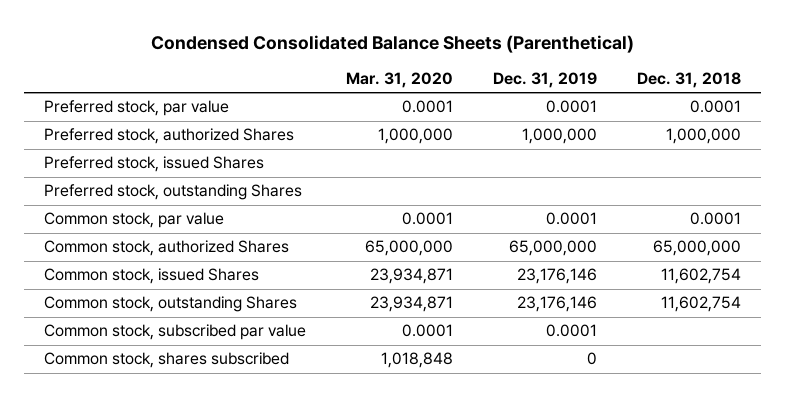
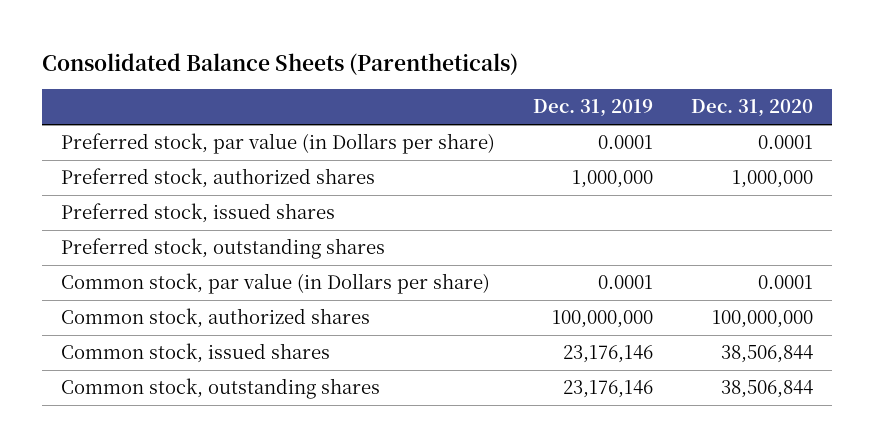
[150,34,634,53] Condensed Consolidated Balance Sheets (Parenthetical) -> [42,52,519,75] Consolidated Balance Sheets (Parentheticals)
[346,72,454,89] Mar. 31, 2020 -> none
[636,72,741,89] Dec. 31, 2018 -> none
none -> [691,99,814,118] Dec. 31, 2020
[44,324,307,341] Common stock, subscribed par value -> none
[44,352,290,369] Common stock, shares subscribed -> none
[44,100,230,117] Preferred stock, par value -> [61,133,496,155] Preferred stock, par value (in Dollars per share)
[44,128,295,145] Preferred stock, authorized Shares -> [61,168,376,189] Preferred stock, authorized shares
[44,156,265,173] Preferred stock, issued Shares -> [61,203,336,224] Preferred stock, issued shares
[44,184,303,201] Preferred stock, outstanding Shares -> [61,238,386,260] Preferred stock, outstanding shares
[44,212,225,229] Common stock, par value -> [61,273,491,295] Common stock, par value (in Dollars per share)
[44,240,290,257] Common stock, authorized Shares -> [61,308,371,329] Common stock, authorized shares
[508,240,597,257] 65,000,000 -> [552,310,654,329] 100,000,000
[44,268,260,285] Common stock, issued Shares -> [61,343,331,364] Common stock, issued shares
[44,296,298,313] Common stock, outstanding Shares -> [61,378,381,400] Common stock, outstanding shares

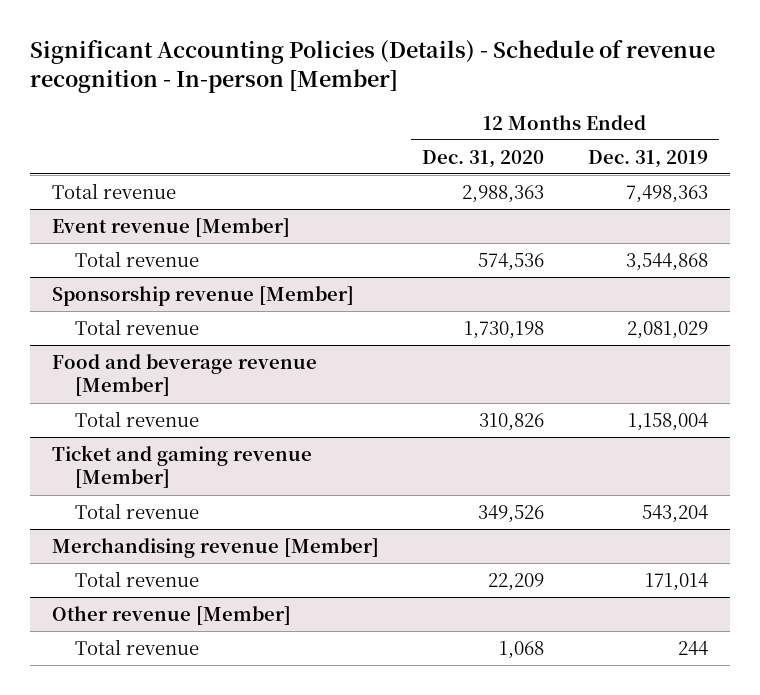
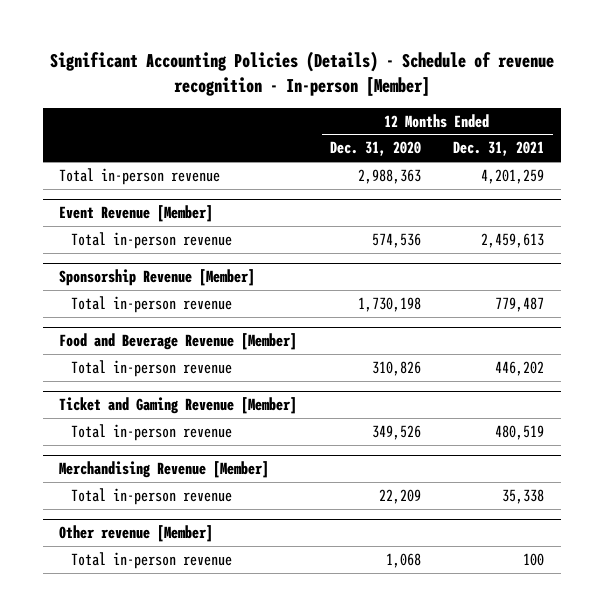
[588,149,709,168] Dec. 31, 2019 -> none
none -> [453,141,545,157] Dec. 31, 2021
[51,182,176,199] Total revenue -> [58,167,220,185] Total in-person revenue
[51,217,290,237] Event revenue [Member] -> [58,205,213,223] Event Revenue [Member]
[75,250,200,267] Total revenue -> [70,231,232,249] Total in-person revenue
[51,285,354,306] Sponsorship revenue [Member] -> [58,269,255,287] Sponsorship Revenue [Member]
[75,318,200,335] Total revenue -> [70,295,232,313] Total in-person revenue
[51,353,317,397] Food and beverage revenue [Member] -> [58,333,297,351] Food and Beverage Revenue [Member]
[75,410,200,427] Total revenue -> [70,359,232,377] Total in-person revenue
[51,444,312,489] Ticket and gaming revenue [Member] -> [58,397,297,415] Ticket and Gaming Revenue [Member]
[75,502,200,519] Total revenue -> [70,423,232,441] Total in-person revenue
[51,537,379,558] Merchandising revenue [Member] -> [58,461,269,479] Merchandising Revenue [Member]
[75,570,200,587] Total revenue -> [70,487,232,505] Total in-person revenue
[75,638,200,655] Total revenue -> [70,551,232,569] Total in-person revenue

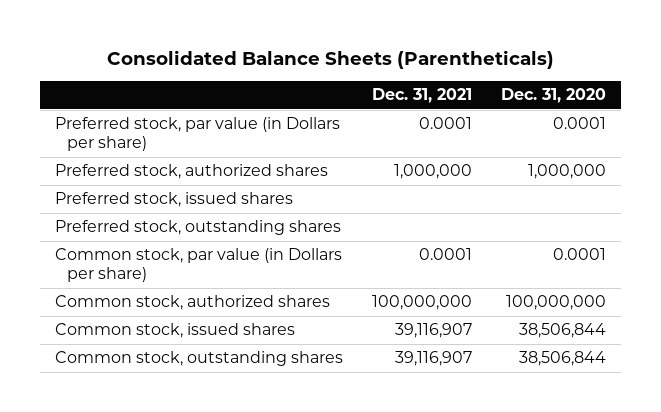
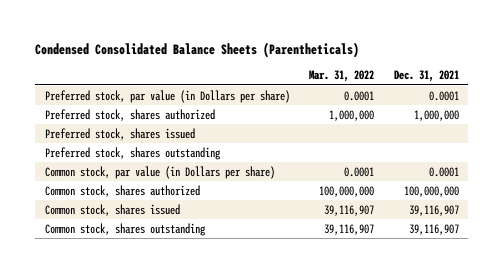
[106,50,554,70] Consolidated Balance Sheets (Parentheticals) -> [35,41,360,58] Condensed Consolidated Balance Sheets (Parentheticals)
[501,88,607,104] Dec. 31, 2020 -> none
none -> [309,70,375,83] Mar. 31, 2022
[55,164,329,180] Preferred stock, authorized shares -> [44,108,215,121] Preferred stock, shares authorized
[55,192,294,208] Preferred stock, issued shares -> [44,127,195,140] Preferred stock, shares issued
[55,220,342,236] Preferred stock, outstanding shares -> [44,146,221,160] Preferred stock, shares outstanding
[55,295,331,311] Common stock, authorized shares -> [44,184,200,197] Common stock, shares authorized
[55,323,296,339] Common stock, issued shares -> [44,203,180,216] Common stock, shares issued
[55,351,344,367] Common stock, outstanding shares -> [44,222,206,236] Common stock, shares outstanding

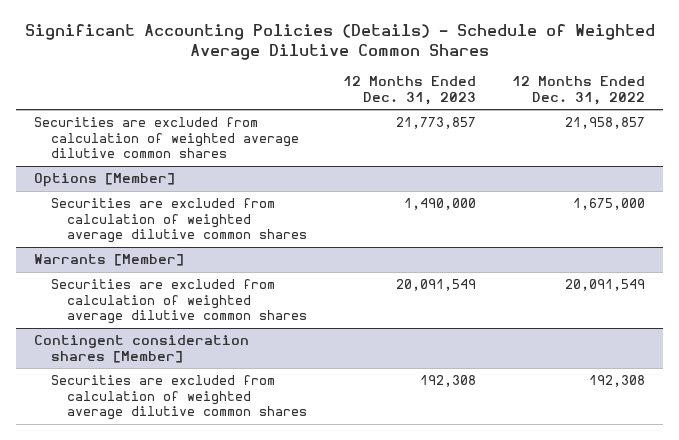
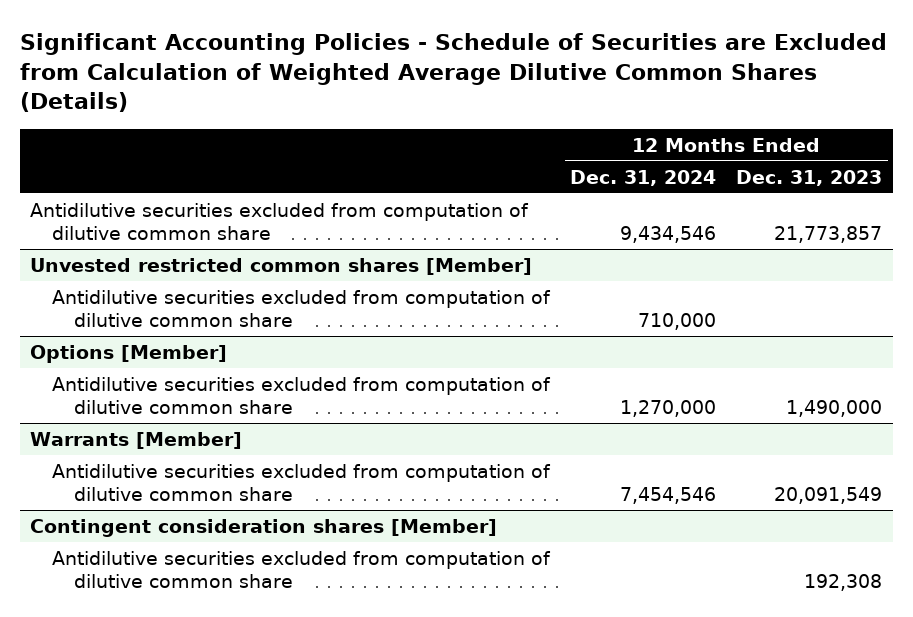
[24,24,655,61] Significant Accounting Policies (Details) - Schedule of Weighted Average Dilutive Common Shares -> [20,32,888,113] Significant Accounting Policies - Schedule of Securities are Excluded from Calculation of Weighted Average Dilutive Common Shares (Details)
[511,76,645,105] 12 Months Ended Dec. 31, 2022 -> none
none -> [570,169,717,186] Dec. 31, 2024
[34,117,299,159] Securities are excluded from calculation of weighted average dilutive common shares -> [30,203,530,241] Antidilutive securities excluded from computation of dilutive common share
none -> [30,258,533,276] Unvested restricted common shares [Member]
none -> [51,290,551,328] Antidilutive securities excluded from computation of dilutive common share
[50,198,307,244] Securities are excluded from calculation of weighted average dilutive common shares -> [51,377,551,415] Antidilutive securities excluded from computation of dilutive common share
[50,279,307,325] Securities are excluded from calculation of weighted average dilutive common shares -> [51,464,551,502] Antidilutive securities excluded from computation of dilutive common share
[50,375,307,421] Securities are excluded from calculation of weighted average dilutive common shares -> [51,551,551,589] Antidilutive securities excluded from computation of dilutive common share

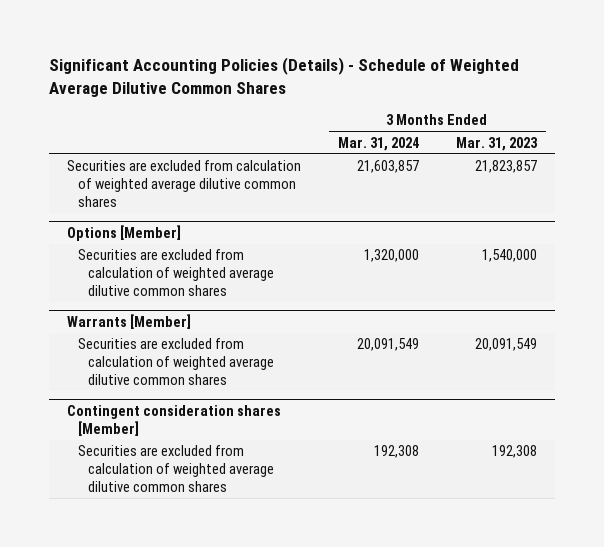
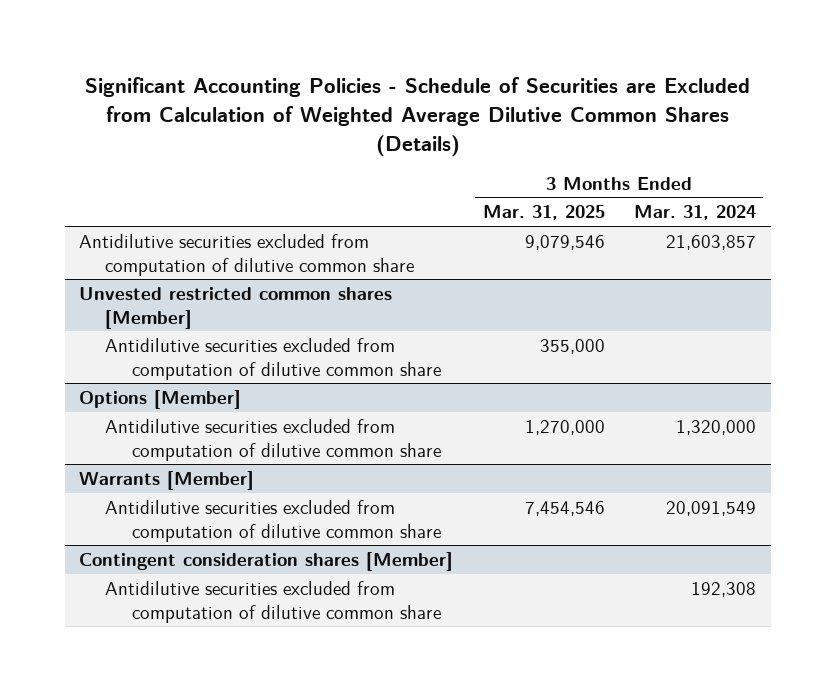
[48,57,519,98] Significant Accounting Policies (Details) - Schedule of Weighted Average Dilutive Common Shares -> [84,77,750,157] Significant Accounting Policies - Schedule of Securities are Excluded from Calculation of Weighted Average Dilutive Common Shares (Details)
[455,136,538,151] Mar. 31, 2023 -> none
none -> [482,205,605,221] Mar. 31, 2025
[67,160,302,208] Securities are excluded from calculation of weighted average dilutive common shares -> [79,233,415,276] Antidilutive securities excluded from computation of dilutive common share
none -> [79,286,393,329] Unvested restricted common shares [Member]
none -> [105,337,441,380] Antidilutive securities excluded from computation of dilutive common share
[77,249,274,297] Securities are excluded from calculation of weighted average dilutive common shares -> [105,418,441,461] Antidilutive securities excluded from computation of dilutive common share
[77,338,274,386] Securities are excluded from calculation of weighted average dilutive common shares -> [105,499,441,542] Antidilutive securities excluded from computation of dilutive common share
[77,445,274,493] Securities are excluded from calculation of weighted average dilutive common shares -> [105,580,441,623] Antidilutive securities excluded from computation of dilutive common share

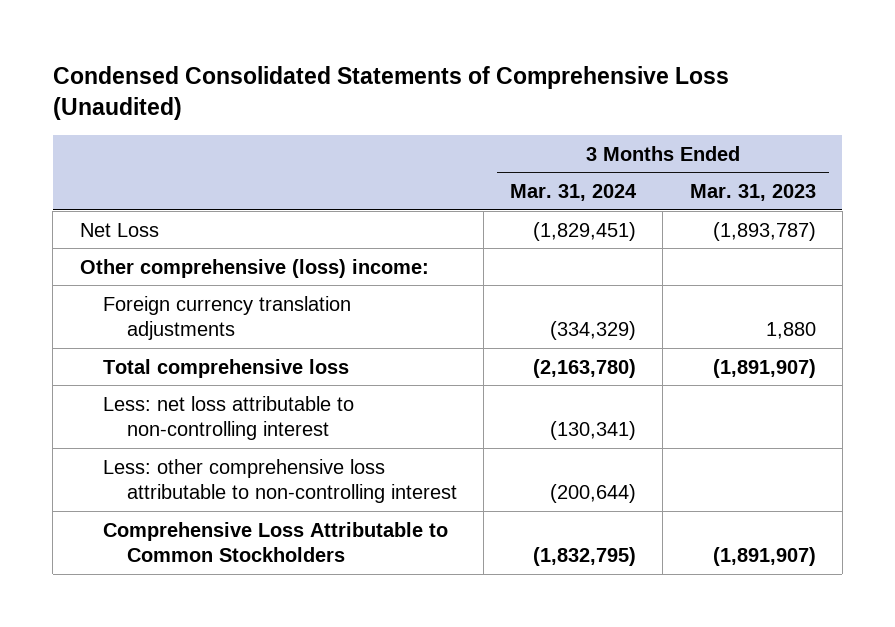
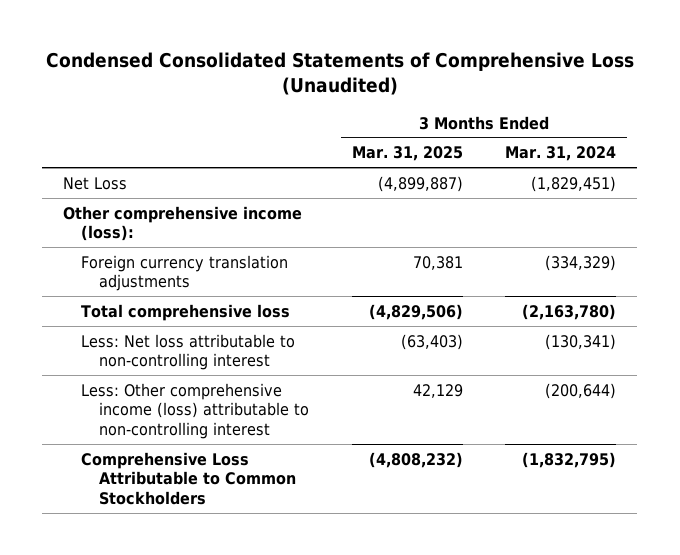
[689,184,816,202] Mar. 31, 2023 -> none
none -> [351,146,463,162] Mar. 31, 2025
[79,258,429,278] Other comprehensive (loss) income: -> [63,205,303,242] Other comprehensive income (loss):
[103,395,355,441] Less: net loss attributable to non-controlling interest -> [81,333,296,371] Less: Net loss attributable to non-controlling interest
[103,458,457,504] Less: other comprehensive loss attributable to non-controlling interest -> [81,382,310,440] Less: Other comprehensive income (loss) attributable to non-controlling interest

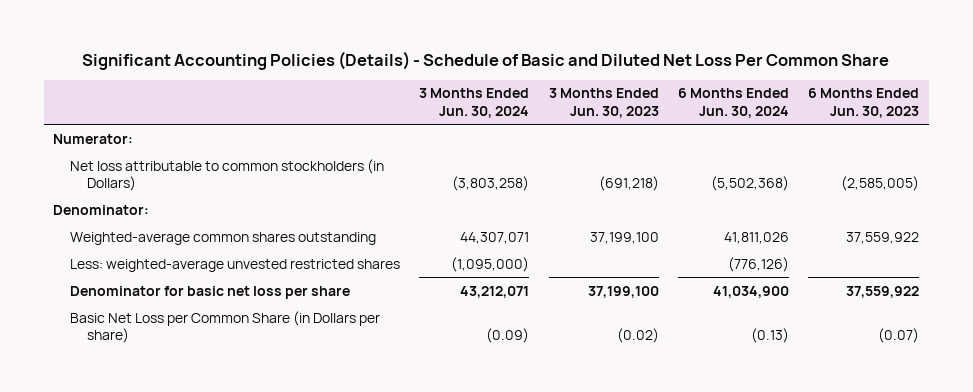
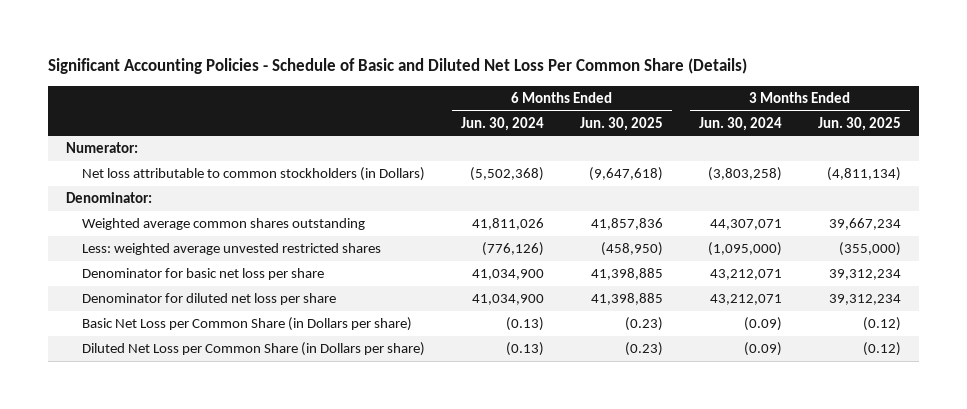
[82,50,890,70] Significant Accounting Policies (Details) - Schedule of Basic and Diluted Net Loss Per Common Share -> [48,58,748,75] Significant Accounting Policies - Schedule of Basic and Diluted Net Loss Per Common Share (Details)
[548,88,659,119] 3 Months Ended Jun. 30, 2023 -> none
[808,88,920,119] 6 Months Ended Jun. 30, 2023 -> none
none -> [579,116,663,131] Jun. 30, 2025
none -> [817,116,901,131] Jun. 30, 2025
[69,231,376,245] Weighted-average common shares outstanding -> [81,218,365,231] Weighted average common shares outstanding
[69,258,400,272] Less: weighted-average unvested restricted shares -> [81,243,381,256] Less: weighted average unvested restricted shares
none -> [81,293,336,306] Denominator for diluted net loss per share
none -> [81,342,425,357] Diluted Net Loss per Common Share (in Dollars per share)

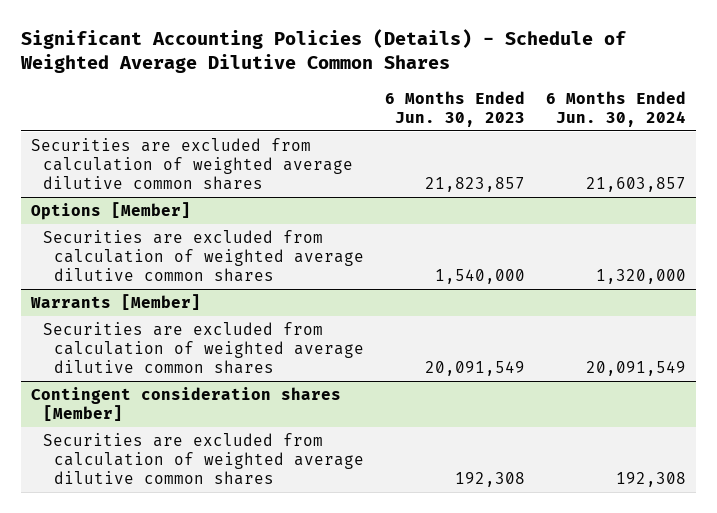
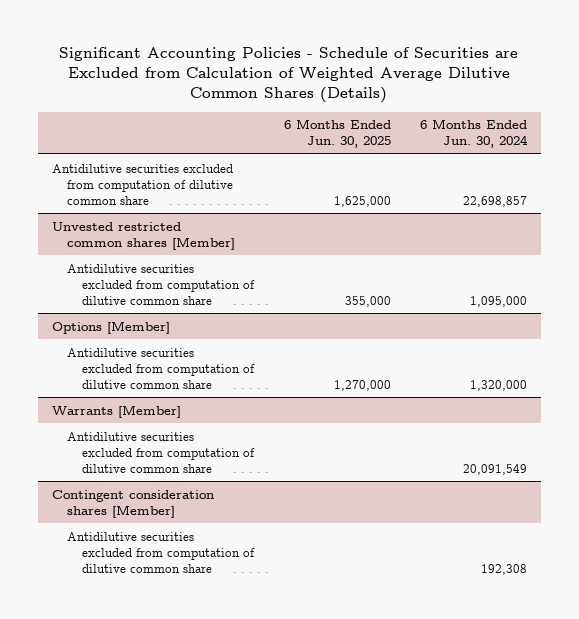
[19,28,626,74] Significant Accounting Policies (Details) - Schedule of Weighted Average Dilutive Common Shares -> [59,46,519,104] Significant Accounting Policies - Schedule of Securities are Excluded from Calculation of Weighted Average Dilutive Common Shares (Details)
[384,90,525,127] 6 Months Ended Jun. 30, 2023 -> none
none -> [283,119,391,149] 6 Months Ended Jun. 30, 2025
[31,137,353,191] Securities are excluded from calculation of weighted average dilutive common shares -> [52,163,234,205] Antidilutive securities excluded from computation of dilutive common share
[585,177,686,193] 21,603,857 -> [462,195,527,207] 22,698,857
none -> [52,221,236,250] Unvested restricted common shares [Member]
none -> [67,263,256,305] Antidilutive securities excluded from computation of dilutive common share
[42,229,364,283] Securities are excluded from calculation of weighted average dilutive common shares -> [67,347,256,389] Antidilutive securities excluded from computation of dilutive common share
[42,321,364,375] Securities are excluded from calculation of weighted average dilutive common shares -> [67,431,256,473] Antidilutive securities excluded from computation of dilutive common share
[42,432,364,486] Securities are excluded from calculation of weighted average dilutive common shares -> [67,531,256,573] Antidilutive securities excluded from computation of dilutive common share

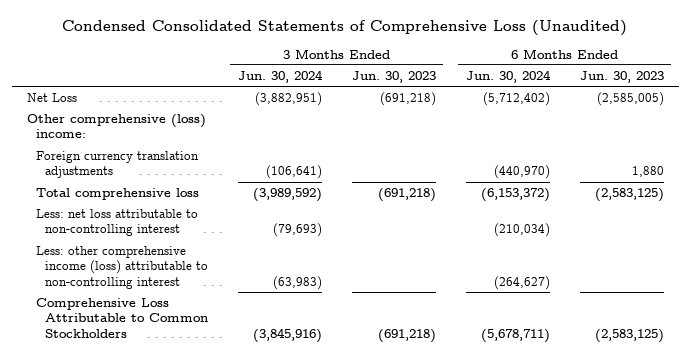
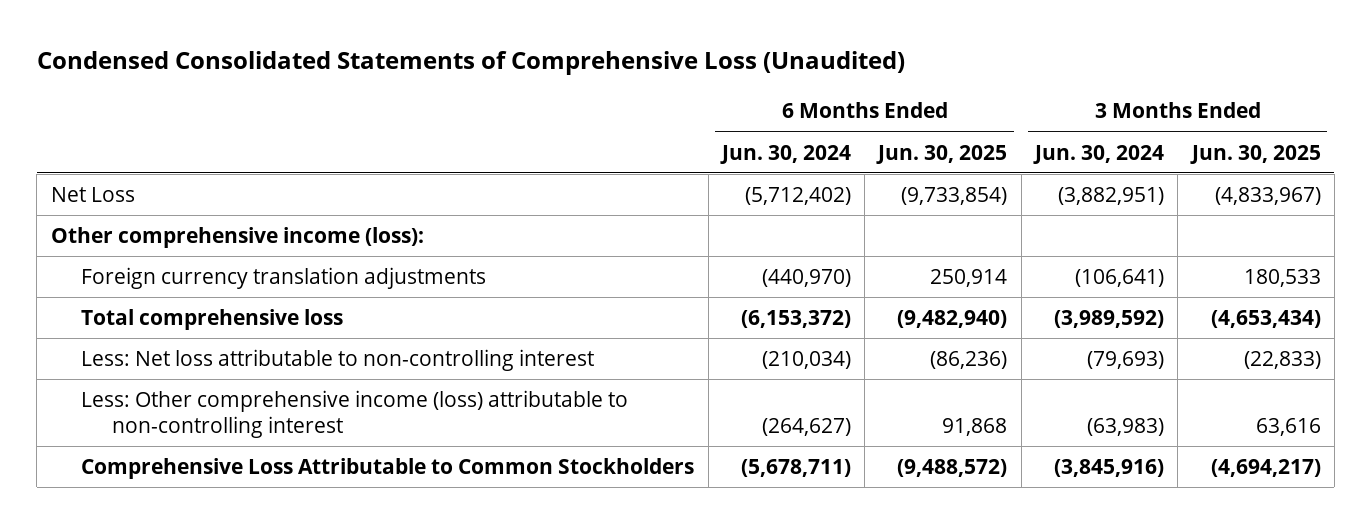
[351,71,436,84] Jun. 30, 2023 -> none
[579,71,664,84] Jun. 30, 2023 -> none
none -> [876,144,1008,164] Jun. 30, 2025
none -> [1189,144,1321,164] Jun. 30, 2025
[26,114,206,139] Other comprehensive (loss) income: -> [50,227,424,249] Other comprehensive income (loss):
[35,209,198,237] Less: net loss attributable to non-controlling interest -> [81,349,595,372] Less: Net loss attributable to non-controlling interest
[35,246,208,289] Less: other comprehensive income (loss) attributable to non-controlling interest -> [81,390,629,438] Less: Other comprehensive income (loss) attributable to non-controlling interest

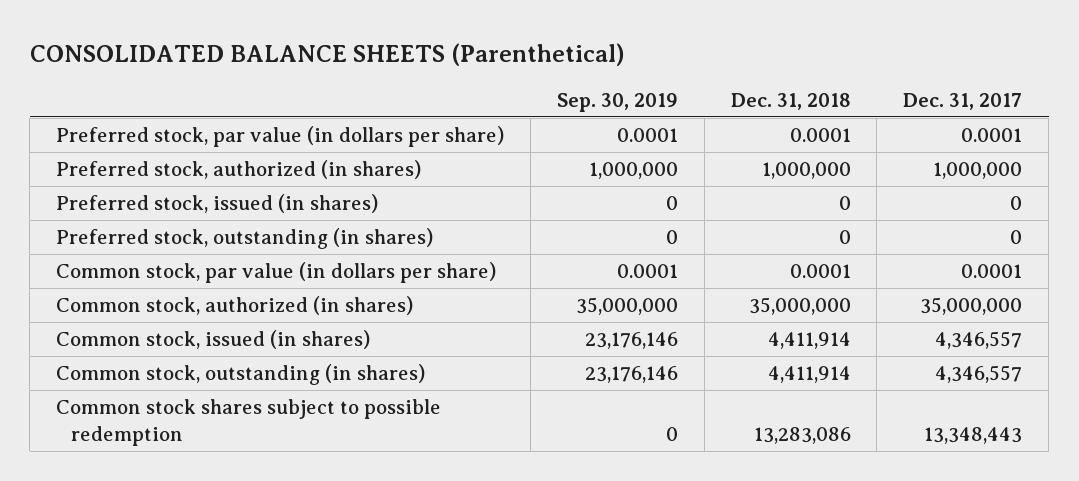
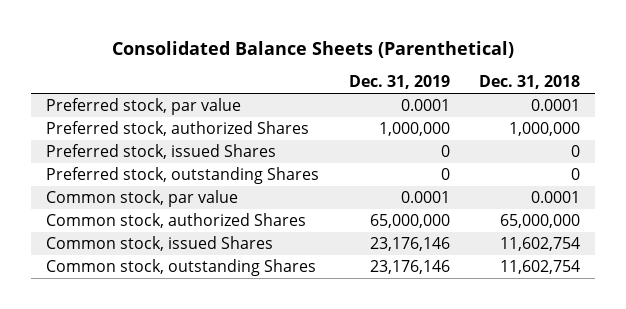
[29,42,625,66] CONSOLIDATED BALANCE SHEETS (Parenthetical) -> [112,40,515,58] Consolidated Balance Sheets (Parenthetical)
[556,92,678,112] Sep. 30, 2019 -> none
[903,92,1023,110] Dec. 31, 2017 -> none
none -> [348,75,450,90] Dec. 31, 2019
[56,399,442,447] Common stock shares subject to possible redemption -> none
[56,126,505,148] Preferred stock, par value (in dollars per share) -> [45,97,241,115] Preferred stock, par value
[56,160,422,180] Preferred stock, authorized (in shares) -> [45,120,309,136] Preferred stock, authorized Shares
[56,194,379,214] Preferred stock, issued (in shares) -> [45,143,276,159] Preferred stock, issued Shares
[56,228,434,250] Preferred stock, outstanding (in shares) -> [45,166,319,184] Preferred stock, outstanding Shares
[56,262,497,284] Common stock, par value (in dollars per share) -> [45,189,238,207] Common stock, par value
[56,296,414,316] Common stock, authorized (in shares) -> [45,212,306,228] Common stock, authorized Shares
[748,297,851,316] 35,000,000 -> [500,213,581,228] 65,000,000
[56,330,371,350] Common stock, issued (in shares) -> [45,235,273,251] Common stock, issued Shares
[767,332,851,350] 4,411,914 -> [500,236,581,251] 11,602,754
[56,364,426,386] Common stock, outstanding (in shares) -> [45,258,316,276] Common stock, outstanding Shares
[767,366,851,384] 4,411,914 -> [500,259,581,274] 11,602,754

